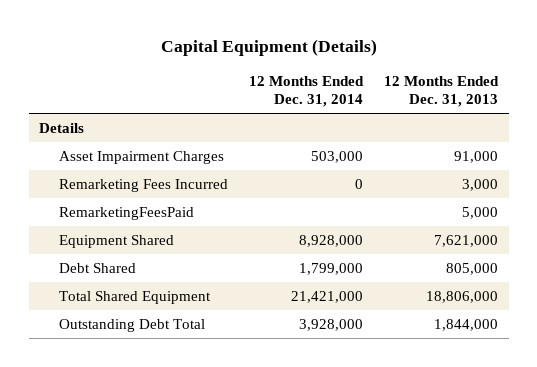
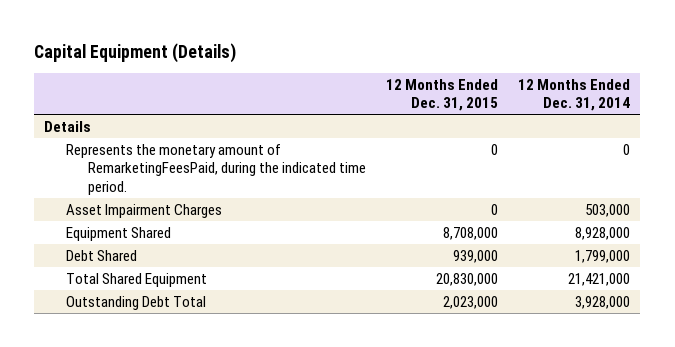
[384,76,500,107] 12 Months Ended Dec. 31, 2013 -> none
none -> [386,78,499,111] 12 Months Ended Dec. 31, 2015
none -> [66,144,366,195] Represents the monetary amount of RemarketingFeesPaid, during the indicated time period.
[58,179,228,193] Remarketing Fees Incurred -> none
[58,207,194,221] RemarketingFeesPaid -> none

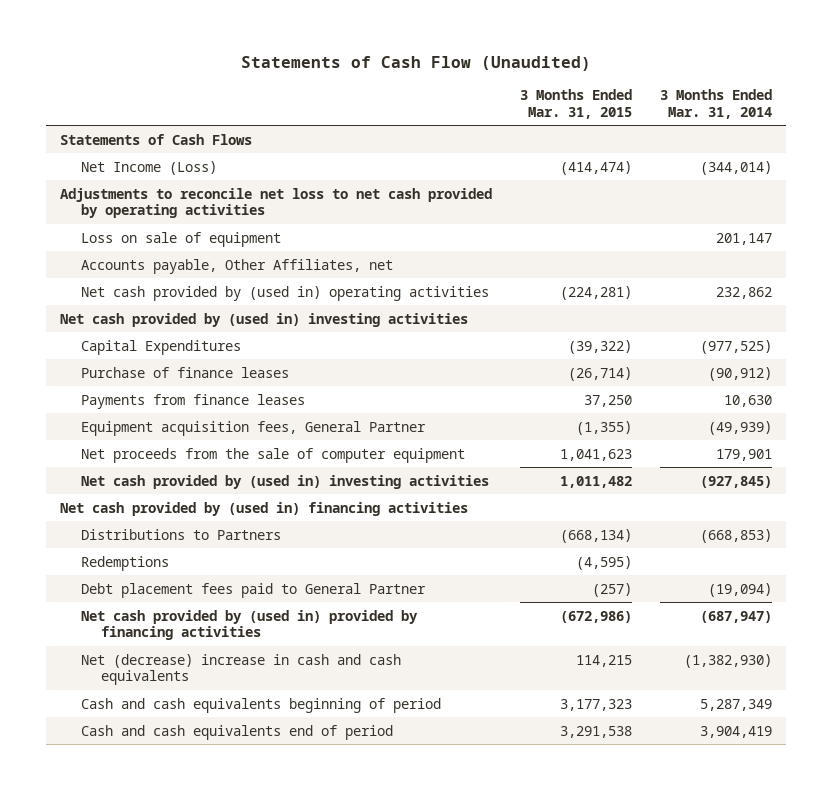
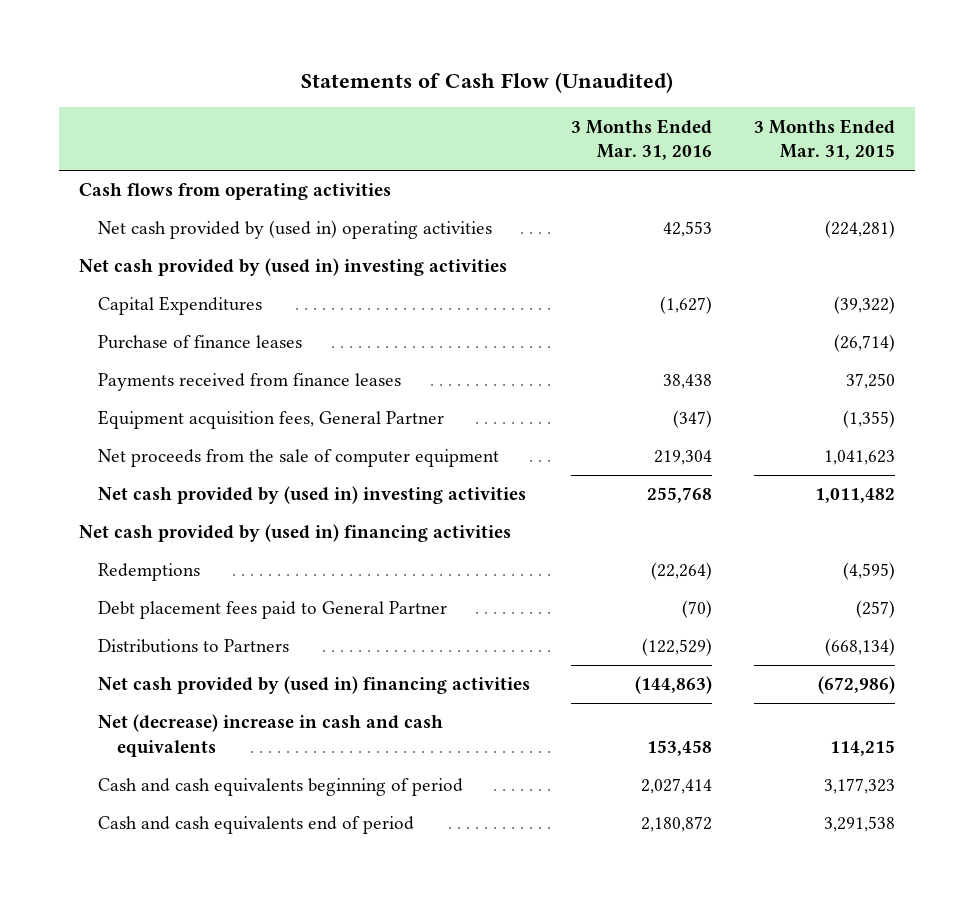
[659,89,772,119] 3 Months Ended Mar. 31, 2014 -> none
none -> [571,118,713,161] 3 Months Ended Mar. 31, 2016
[60,133,253,145] Statements of Cash Flows -> none
[80,160,217,175] Net Income (Loss) -> none
[60,187,493,219] Adjustments to reconcile net loss to net cash provided by operating activities -> none
[80,231,281,247] Loss on sale of equipment -> none
[80,258,393,274] Accounts payable, Other Affiliates, net -> none
none -> [79,183,392,201] Cash flows from operating activities
[80,393,305,409] Payments from finance leases -> [98,373,402,392] Payments received from finance leases
[80,528,281,540] Distributions to Partners -> [98,639,290,654] Distributions to Partners
[80,609,418,641] Net cash provided by (used in) provided by financing activities -> [98,676,531,695] Net cash provided by (used in) financing activities

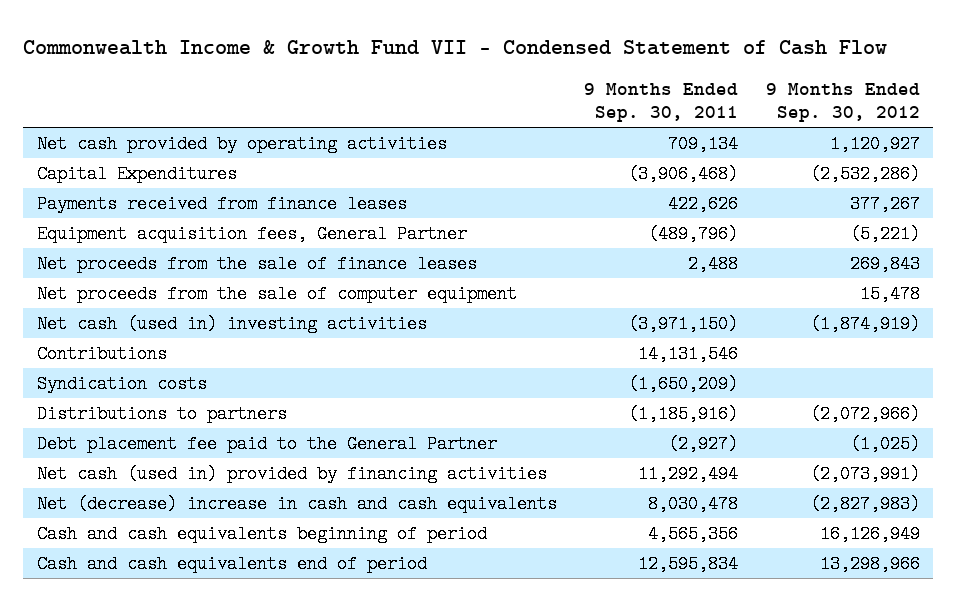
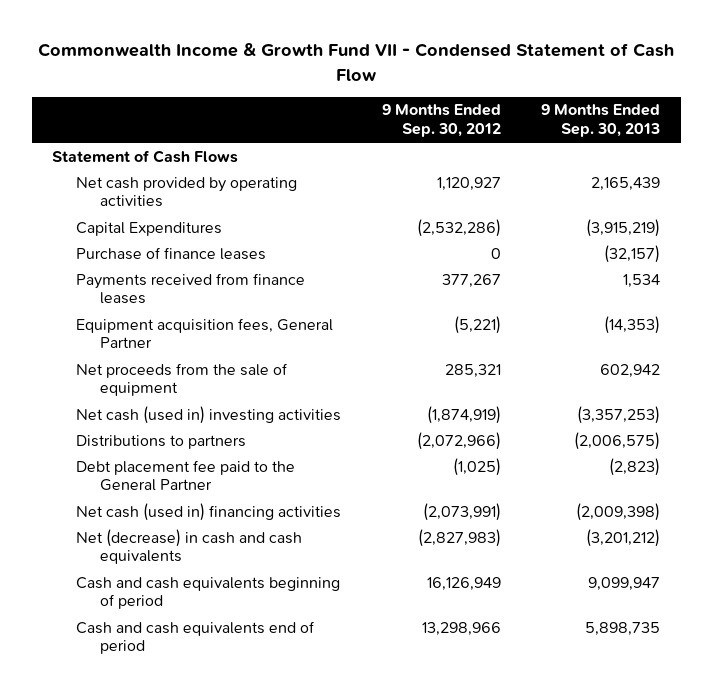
[584,82,739,123] 9 Months Ended Sep. 30, 2011 -> none
none -> [541,104,661,138] 9 Months Ended Sep. 30, 2013
none -> [52,149,239,163] Statement of Cash Flows
none -> [76,246,267,260] Purchase of finance leases
[36,255,477,274] Net proceeds from the sale of finance leases -> none
[36,285,517,304] Net proceeds from the sale of computer equipment -> [76,362,289,397] Net proceeds from the sale of equipment
[859,285,920,304] 15,478 -> [444,363,501,378] 285,321
[36,345,167,364] Contributions -> none
[36,375,207,394] Syndication costs -> none
[36,465,547,484] Net cash (used in) provided by financing activities -> [76,502,342,521] Net cash (used in) financing activities
[36,495,557,514] Net (decrease) increase in cash and cash equivalents -> [76,528,303,565] Net (decrease) in cash and cash equivalents

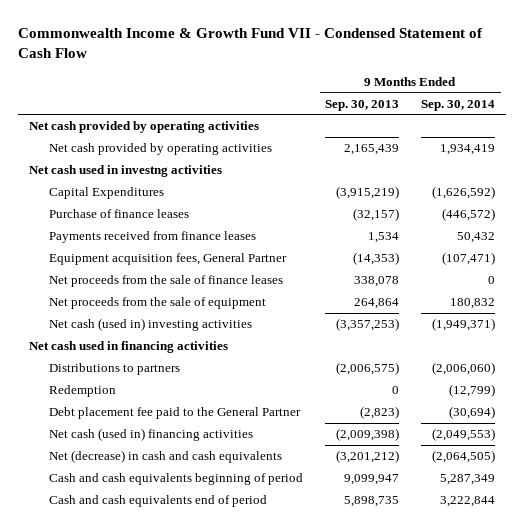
[381,104,501,138] 9 Months Ended Sep. 30, 2012 -> none
none -> [421,99,496,111] Sep. 30, 2014
[52,149,239,163] Statement of Cash Flows -> none
none -> [29,121,260,134] Net cash provided by operating activities
none -> [29,165,223,178] Net cash used in investng activities
none -> [49,275,284,288] Net proceeds from the sale of finance leases
[600,363,661,378] 602,942 -> [354,298,400,310] 264,864
none -> [29,341,229,354] Net cash used in financing activities
none -> [49,385,117,398] Redemption

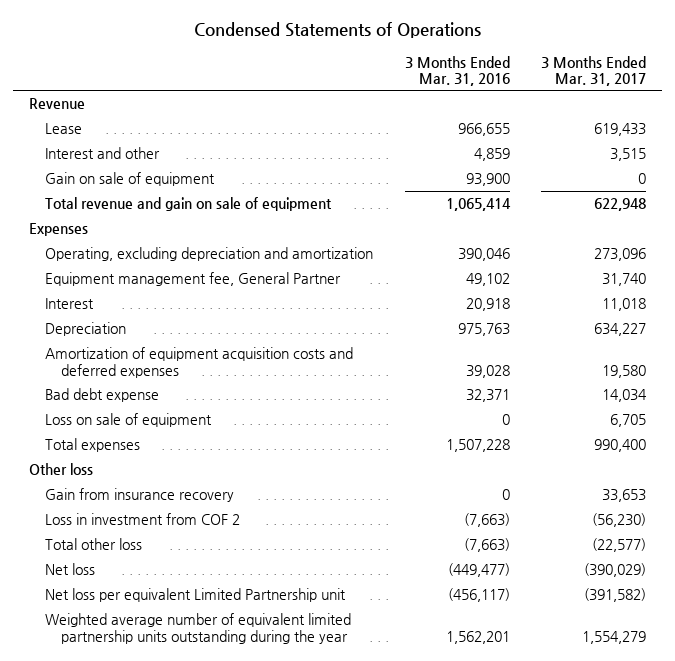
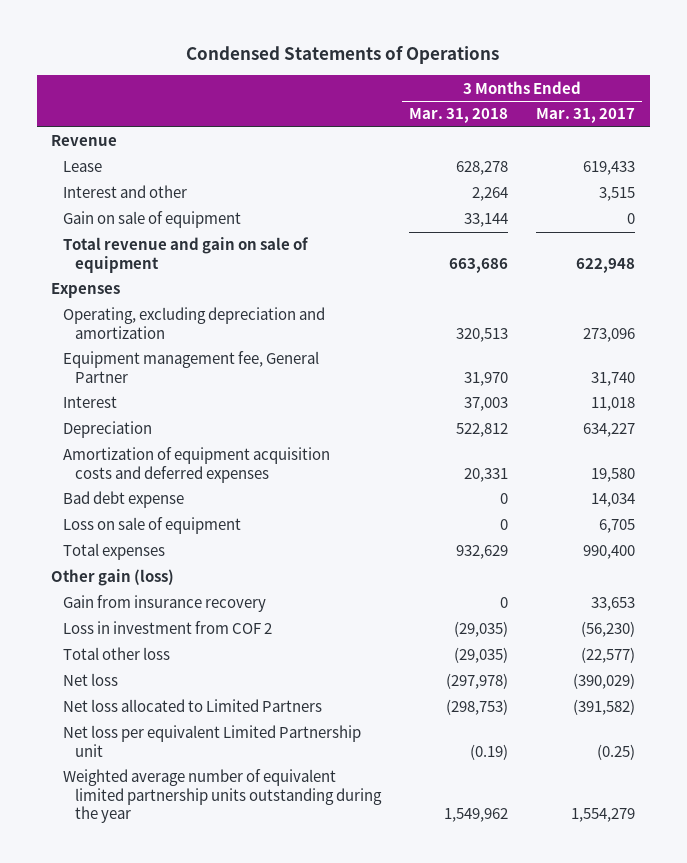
[404,55,510,87] 3 Months Ended Mar. 31, 2016 -> none
none -> [409,108,509,124] Mar. 31, 2018
[29,463,94,476] Other loss -> [51,569,175,587] Other gain (loss)
none -> [63,699,323,713] Net loss allocated to Limited Partners
[584,588,647,603] (391,582) -> [597,743,636,760] (0.25)

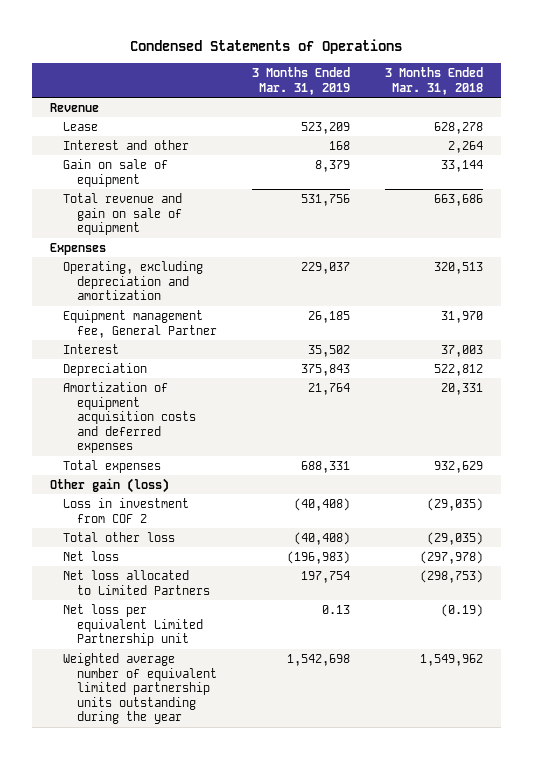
[536,108,636,124] Mar. 31, 2017 -> none
none -> [251,66,350,95] 3 Months Ended Mar. 31, 2019
[63,491,185,509] Bad debt expense -> none
[63,517,242,535] Loss on sale of equipment -> none
[63,595,267,613] Gain from insurance recovery -> none

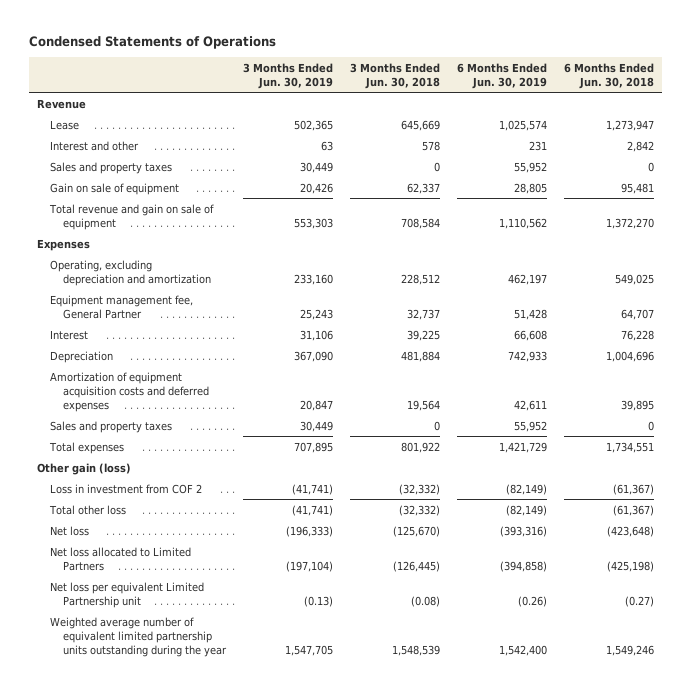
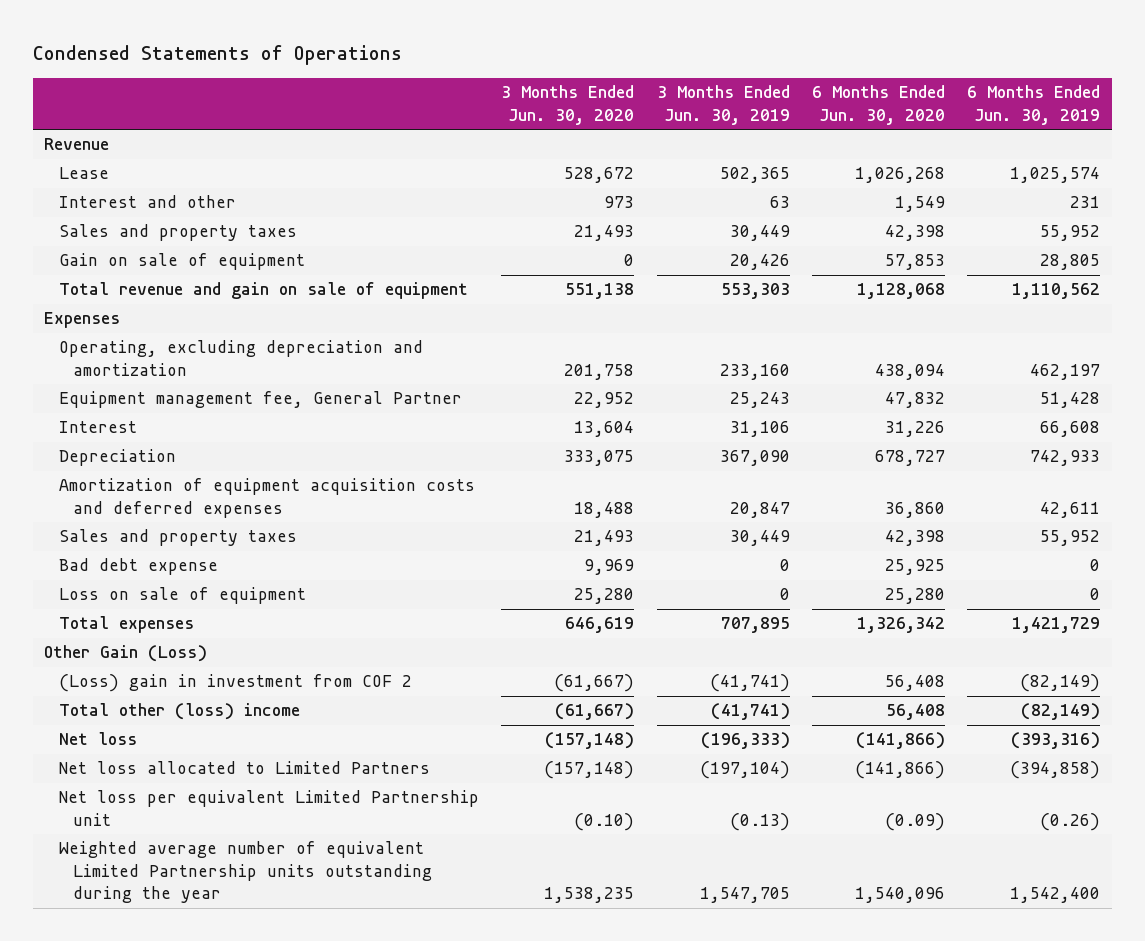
[349,62,440,89] 3 Months Ended Jun. 30, 2018 -> none
[563,62,654,89] 6 Months Ended Jun. 30, 2018 -> none
none -> [501,85,635,125] 3 Months Ended Jun. 30, 2020
none -> [812,85,946,125] 6 Months Ended Jun. 30, 2020
none -> [58,558,218,576] Bad debt expense
none -> [58,587,306,605] Loss on sale of equipment
[37,462,132,475] Other gain (loss) -> [44,645,208,663] Other Gain (Loss)
[50,483,203,494] Loss in investment from COF 2 -> [58,674,412,693] (Loss) gain in investment from COF 2
[49,504,127,515] Total other loss -> [58,703,300,721] Total other (loss) income
[50,616,228,657] Weighted average number of equivalent limited partnership units outstanding during the year -> [58,841,432,904] Weighted average number of equivalent Limited Partnership units outstanding during the year

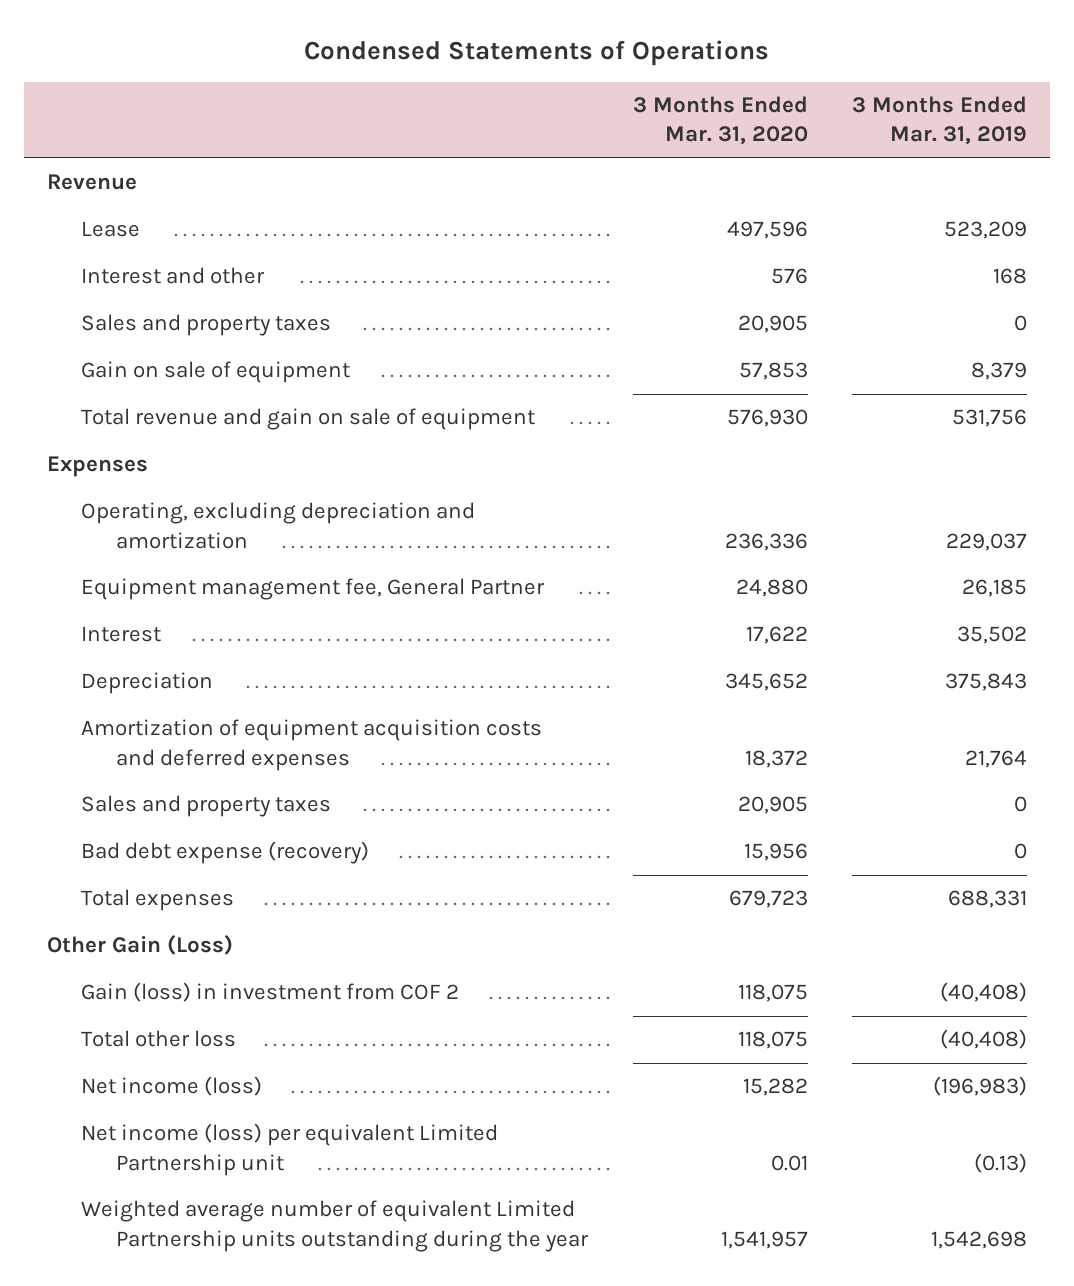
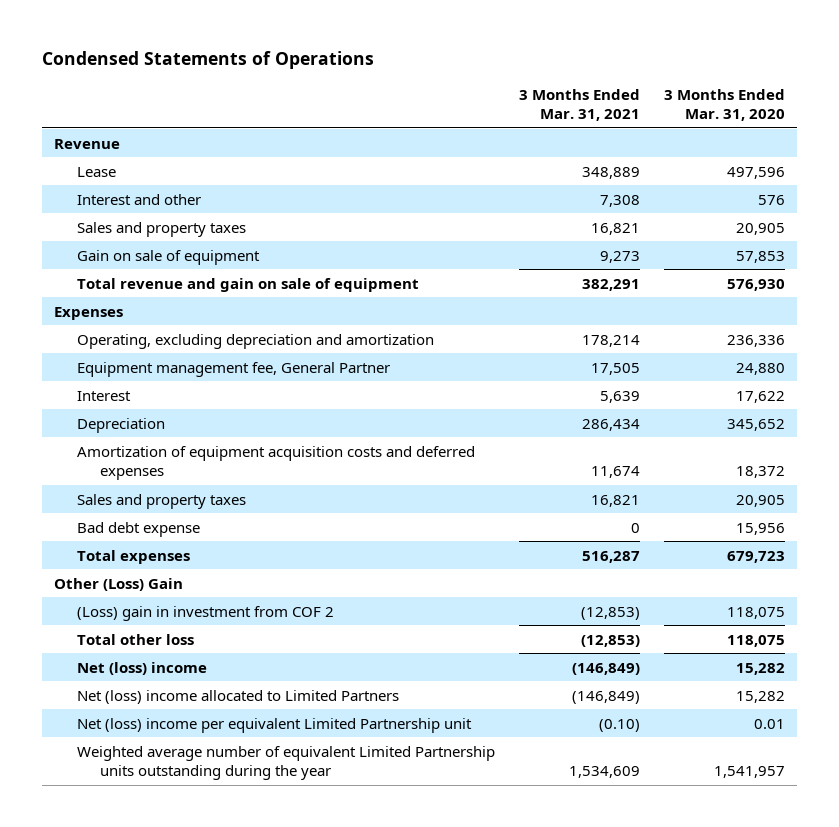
[852,96,1028,146] 3 Months Ended Mar. 31, 2019 -> none
none -> [519,88,641,122] 3 Months Ended Mar. 31, 2021
[81,841,370,865] Bad debt expense (recovery) -> [76,521,200,537] Bad debt expense
[46,935,233,956] Other Gain (Loss) -> [53,577,183,591] Other (Loss) Gain
[81,982,460,1003] Gain (loss) in investment from COF 2 -> [76,605,334,621] (Loss) gain in investment from COF 2
[81,1076,263,1097] Net income (loss) -> [76,661,207,675] Net (loss) income
none -> [76,689,399,704] Net (loss) income allocated to Limited Partners
[81,1123,499,1176] Net income (loss) per equivalent Limited Partnership unit -> [76,717,472,733] Net (loss) income per equivalent Limited Partnership unit

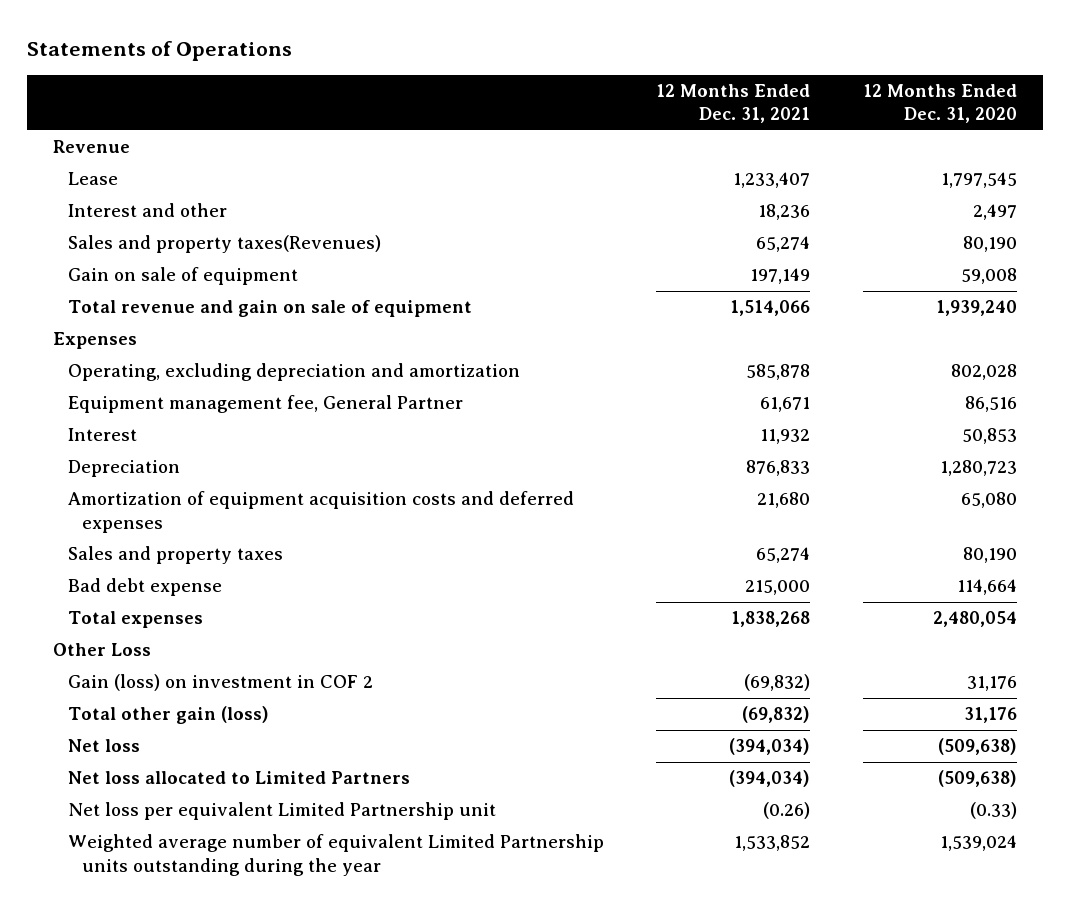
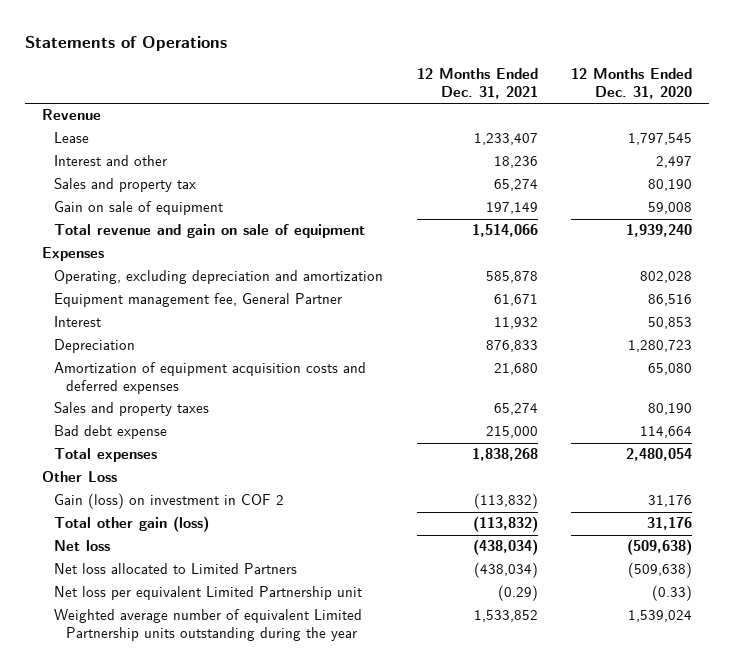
[67,235,381,254] Sales and property taxes(Revenues) -> [53,178,196,193] Sales and property tax
[744,674,811,692] (69,832) -> [473,493,538,510] (113,832)
[742,706,811,724] (69,832) -> [472,516,538,533] (113,832)
[729,738,811,756] (394,034) -> [472,539,538,556] (438,034)
[729,770,811,788] (394,034) -> [473,562,538,579] (438,034)
[763,802,811,820] (0.26) -> [497,585,538,602] (0.29)

